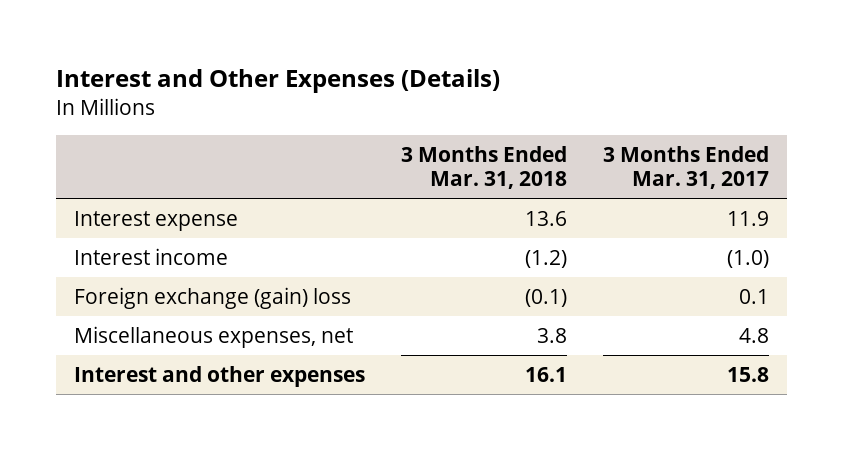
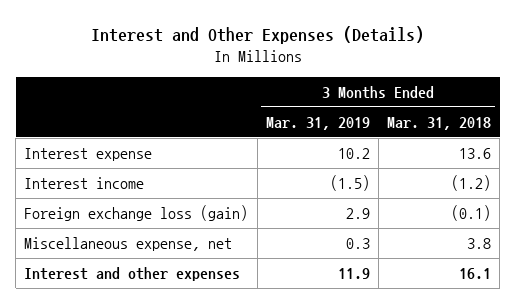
[602,145,769,189] 3 Months Ended Mar. 31, 2017 -> none
none -> [265,116,370,130] Mar. 31, 2019
[73,286,351,309] Foreign exchange (gain) loss -> [24,204,249,221] Foreign exchange loss (gain)
[73,325,353,348] Miscellaneous expenses, net -> [24,236,233,251] Miscellaneous expense, net

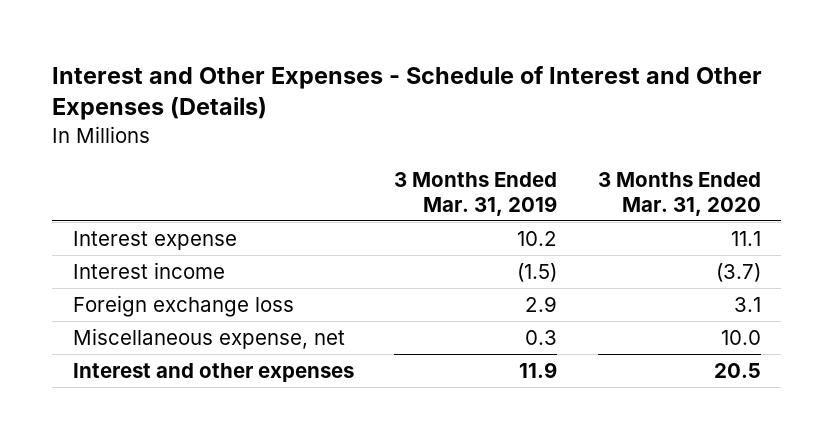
[90,26,424,45] Interest and Other Expenses (Details) -> [52,65,763,121] Interest and Other Expenses - Schedule of Interest and Other Expenses (Details)
[387,116,492,130] Mar. 31, 2018 -> none
none -> [598,172,762,216] 3 Months Ended Mar. 31, 2020
[24,204,249,221] Foreign exchange loss (gain) -> [72,294,294,317] Foreign exchange loss

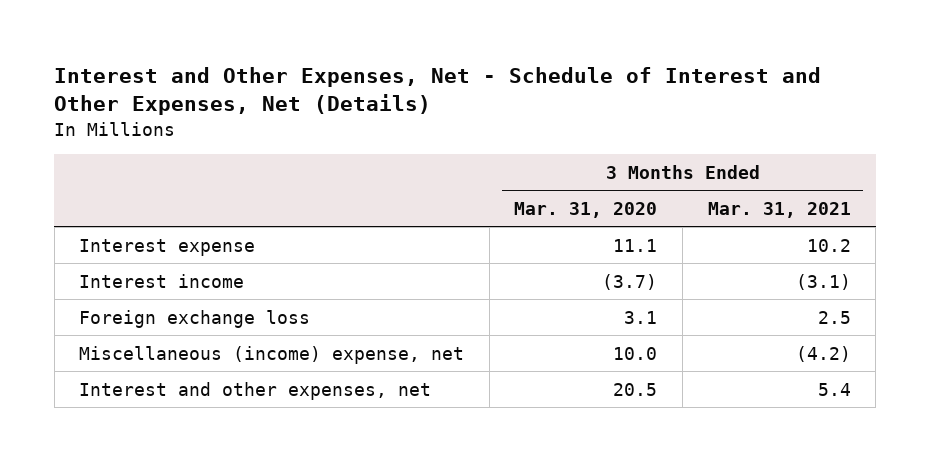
[52,65,763,121] Interest and Other Expenses - Schedule of Interest and Other Expenses (Details) -> [54,66,822,115] Interest and Other Expenses, Net - Schedule of Interest and Other Expenses, Net (Details)
[394,172,558,216] 3 Months Ended Mar. 31, 2019 -> none
none -> [707,201,851,218] Mar. 31, 2021
[72,327,345,349] Miscellaneous expense, net -> [79,345,465,364] Miscellaneous (income) expense, net
[72,362,354,382] Interest and other expenses -> [79,381,432,400] Interest and other expenses, net

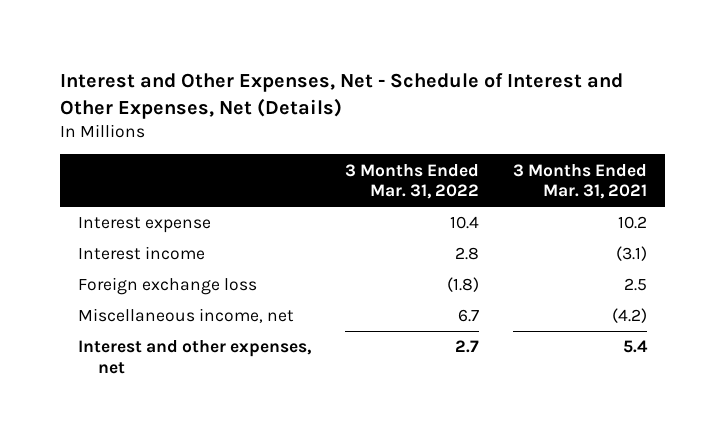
[514,201,658,218] Mar. 31, 2020 -> none
none -> [344,163,479,200] 3 Months Ended Mar. 31, 2022
[79,345,465,364] Miscellaneous (income) expense, net -> [77,308,294,324] Miscellaneous income, net

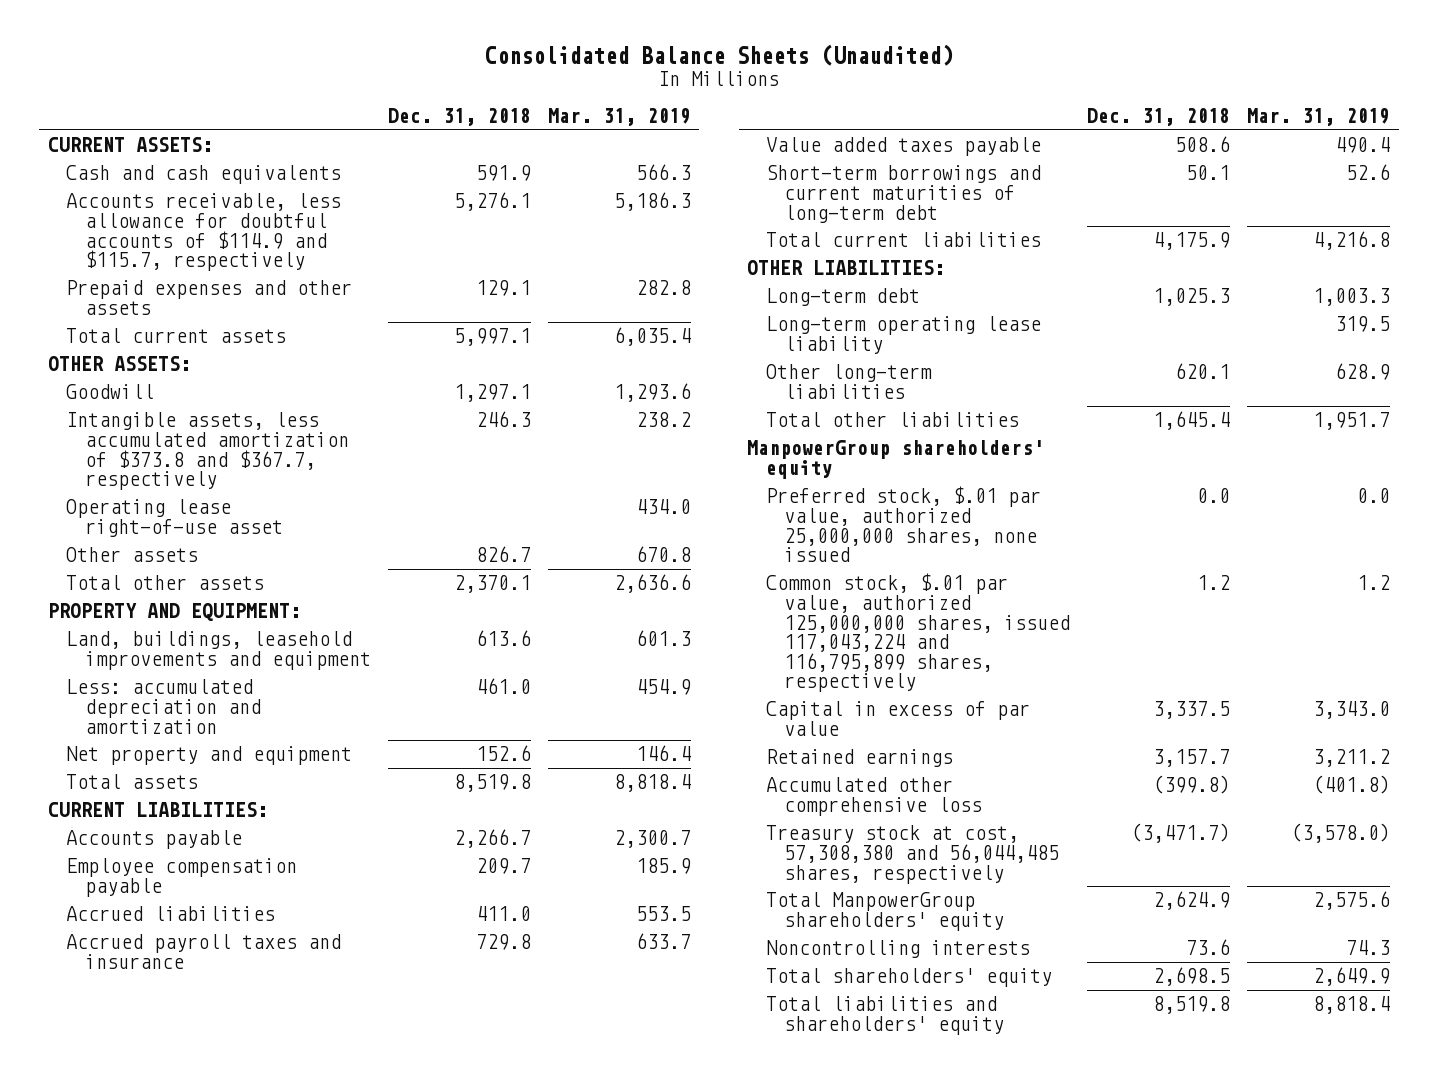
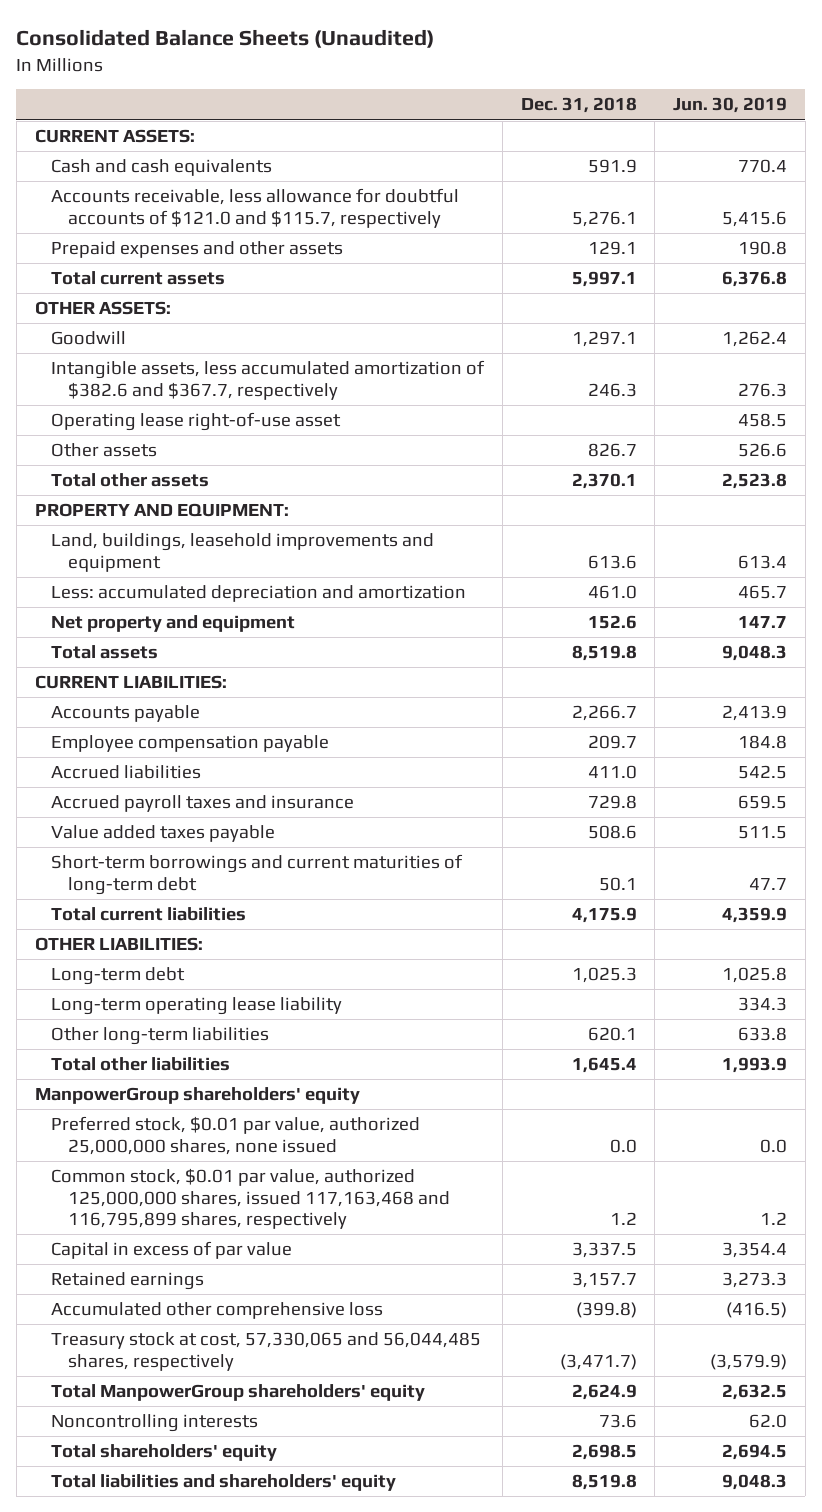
[547,108,691,127] Mar. 31, 2019 -> none
none -> [673,97,788,114] Jun. 30, 2019
[66,193,342,272] Accounts receivable, less allowance for doubtful accounts of $114.9 and $115.7, respectively -> [51,188,460,228] Accounts receivable, less allowance for doubtful accounts of $121.0 and $115.7, respectively
[66,412,349,491] Intangible assets, less accumulated amortization of $373.8 and $367.7, respectively -> [51,360,486,400] Intangible assets, less accumulated amortization of $382.6 and $367.7, respectively
[765,486,1041,563] Preferred stock, $.01 par value, authorized 25,000,000 shares, none issued -> [51,1116,421,1155] Preferred stock, $0.01 par value, authorized 25,000,000 shares, none issued
[765,573,1071,693] Common stock, $.01 par value, authorized 125,000,000 shares, issued 117,043,224 and 116,795,899 shares, respectively -> [51,1168,450,1230] Common stock, $0.01 par value, authorized 125,000,000 shares, issued 117,163,468 and 116,795,899 shares, respectively
[765,825,1060,884] Treasury stock at cost, 57,308,380 and 56,044,485 shares, respectively -> [51,1332,482,1371] Treasury stock at cost, 57,330,065 and 56,044,485 shares, respectively

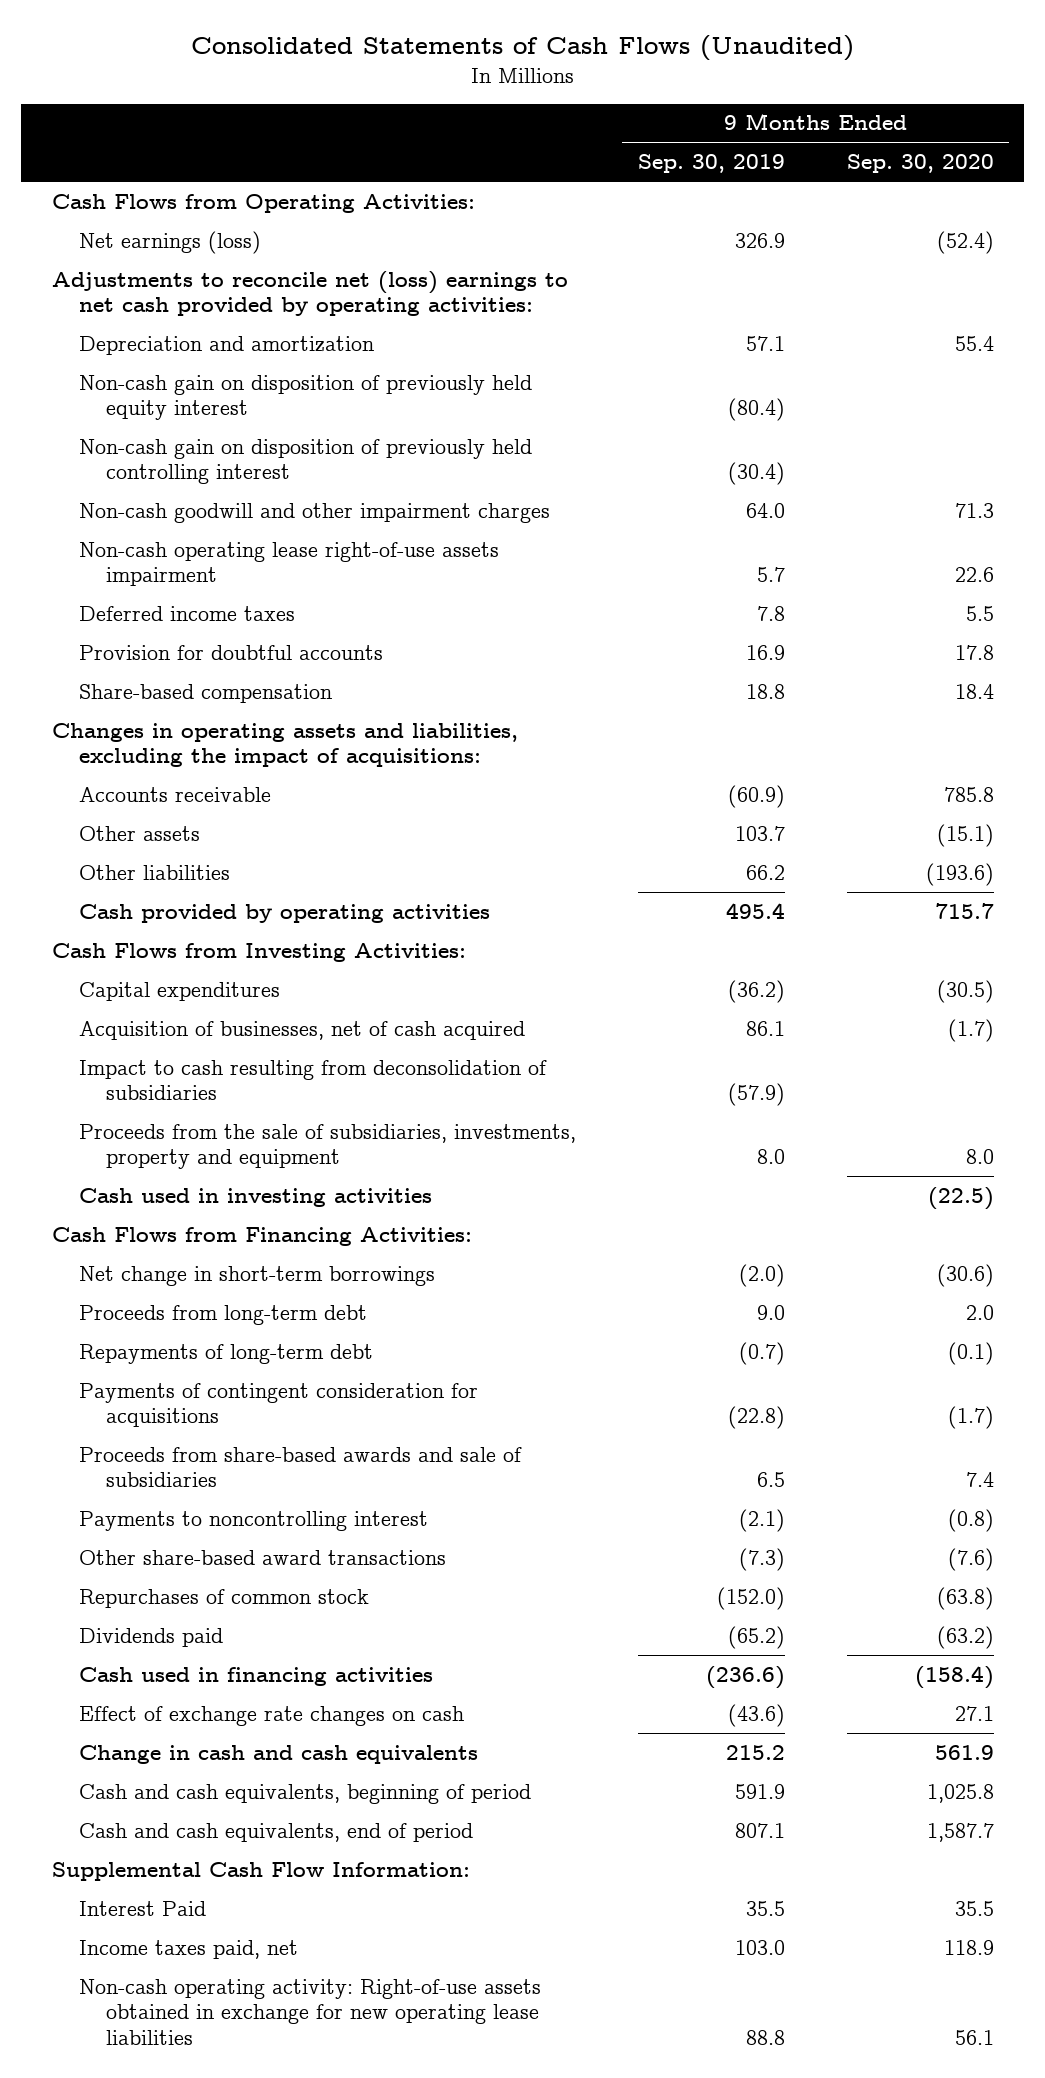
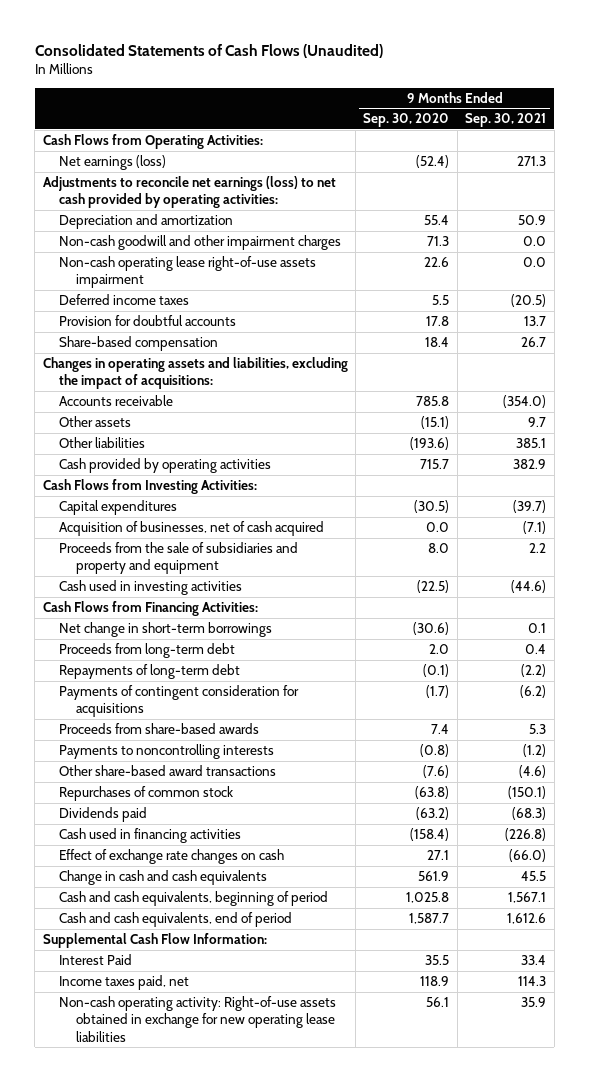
[637,154,785,174] Sep. 30, 2019 -> none
none -> [465,113,547,128] Sep. 30, 2021
[51,270,568,317] Adjustments to reconcile net (loss) earnings to net cash provided by operating activities: -> [42,176,336,209] Adjustments to reconcile net earnings (loss) to net cash provided by operating activities:
[78,374,532,421] Non-cash gain on disposition of previously held equity interest -> none
[78,438,532,485] Non-cash gain on disposition of previously held controlling interest -> none
[78,1059,547,1101] Impact to cash resulting from deconsolidation of subsidiaries -> none
[947,1018,994,1042] (1.7) -> [426,522,450,533] 0.0
[78,1123,576,1170] Proceeds from the sale of subsidiaries, investments, property and equipment -> [59,542,299,575] Proceeds from the sale of subsidiaries and property and equipment
[78,1446,522,1488] Proceeds from share-based awards and sale of subsidiaries -> [59,723,260,735] Proceeds from share-based awards
[78,1510,428,1531] Payments to noncontrolling interest -> [59,744,275,760] Payments to noncontrolling interests

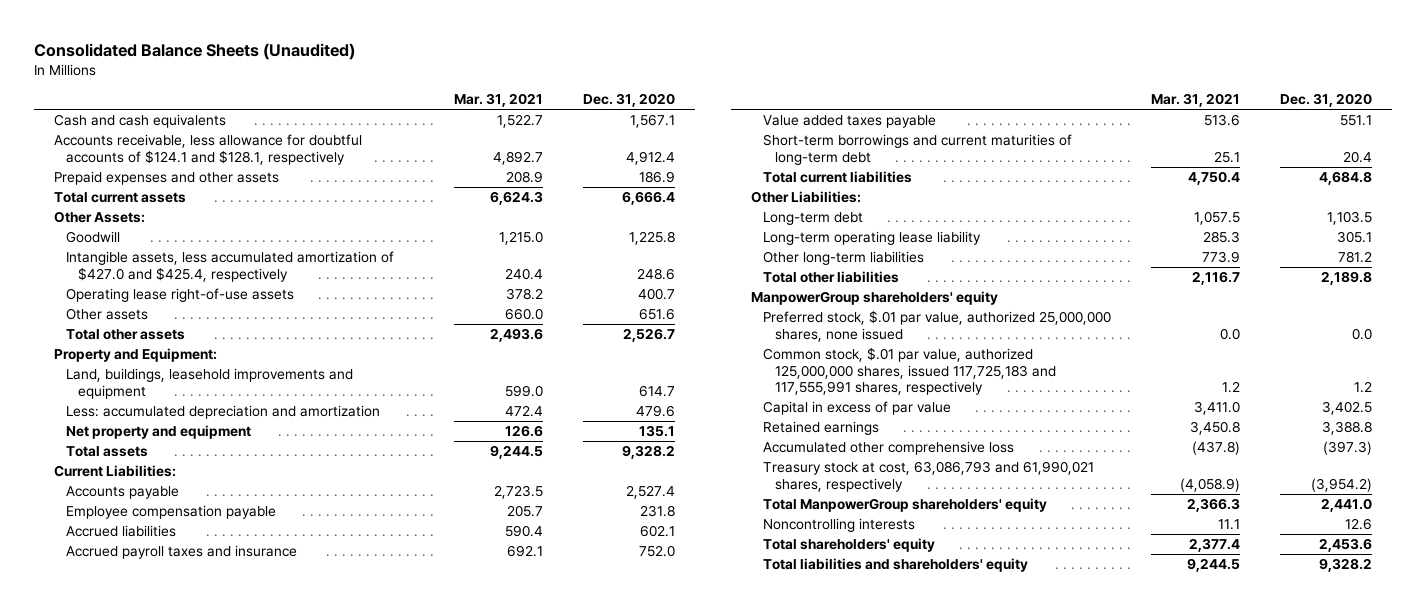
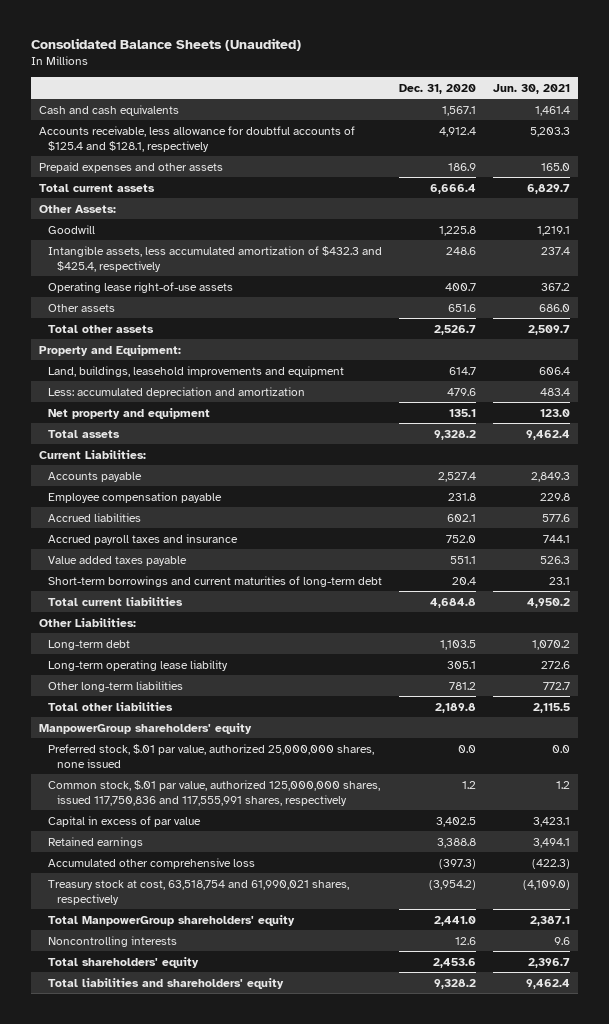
[453,93,543,108] Mar. 31, 2021 -> none
none -> [492,83,570,94] Jun. 30, 2021
[53,134,362,165] Accounts receivable, less allowance for doubtful accounts of $124.1 and $128.1, respectively -> [39,125,356,152] Accounts receivable, less allowance for doubtful accounts of $125.4 and $128.1, respectively
[65,251,394,282] Intangible assets, less accumulated amortization of $427.0 and $425.4, respectively -> [47,245,382,272] Intangible assets, less accumulated amortization of $432.3 and $425.4, respectively
[762,347,1056,396] Common stock, $.01 par value, authorized 125,000,000 shares, issued 117,725,183 and 117,555,991 shares, respectively -> [47,779,380,806] Common stock, $.01 par value, authorized 125,000,000 shares, issued 117,750,836 and 117,555,991 shares, respectively
[762,461,1094,492] Treasury stock at cost, 63,086,793 and 61,990,021 shares, respectively -> [47,879,349,905] Treasury stock at cost, 63,518,754 and 61,990,021 shares, respectively

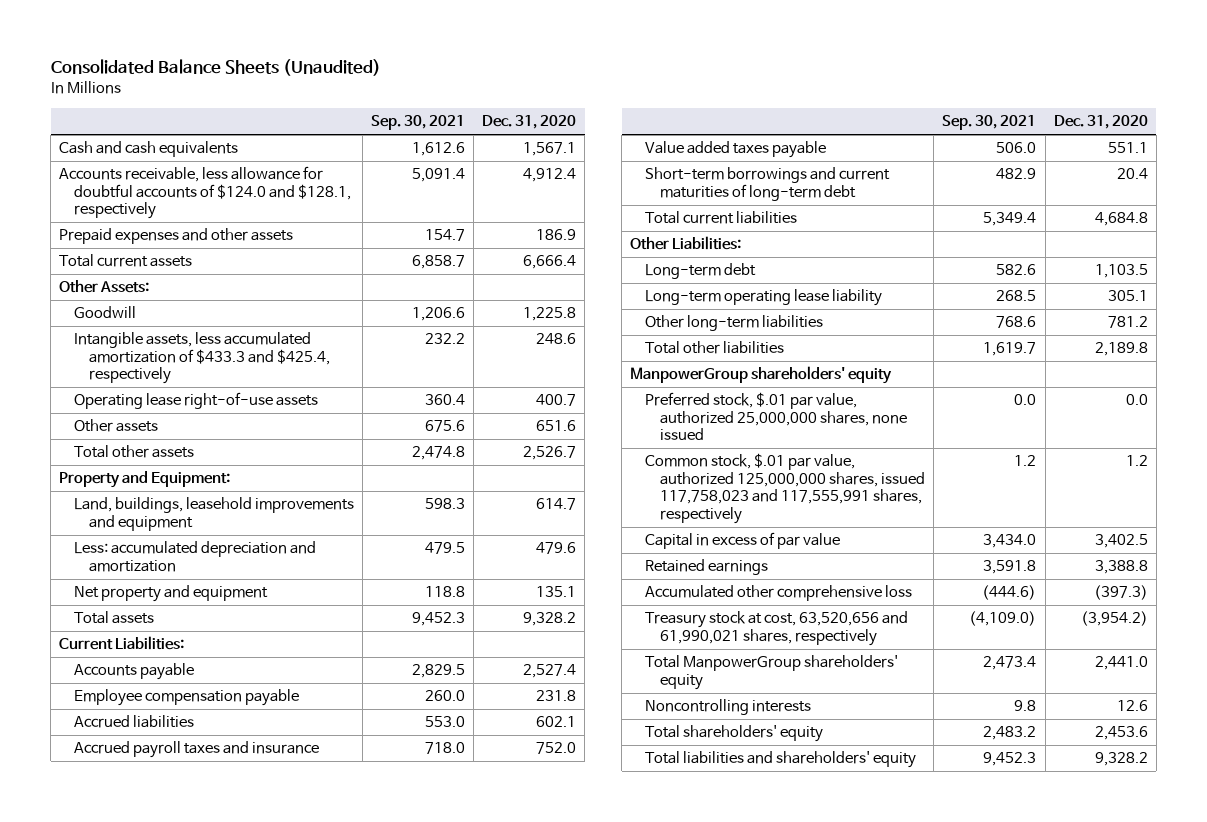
[492,83,570,94] Jun. 30, 2021 -> none
none -> [371,115,466,131] Sep. 30, 2021
[39,125,356,152] Accounts receivable, less allowance for doubtful accounts of $125.4 and $128.1, respectively -> [59,166,352,220] Accounts receivable, less allowance for doubtful accounts of $124.0 and $128.1, respectively
[47,245,382,272] Intangible assets, less accumulated amortization of $432.3 and $425.4, respectively -> [74,332,331,385] Intangible assets, less accumulated amortization of $433.3 and $425.4, respectively
[47,779,380,806] Common stock, $.01 par value, authorized 125,000,000 shares, issued 117,750,836 and 117,555,991 shares, respectively -> [645,453,926,524] Common stock, $.01 par value, authorized 125,000,000 shares, issued 117,758,023 and 117,555,991 shares, respectively
[47,879,349,905] Treasury stock at cost, 63,518,754 and 61,990,021 shares, respectively -> [645,611,909,646] Treasury stock at cost, 63,520,656 and 61,990,021 shares, respectively

